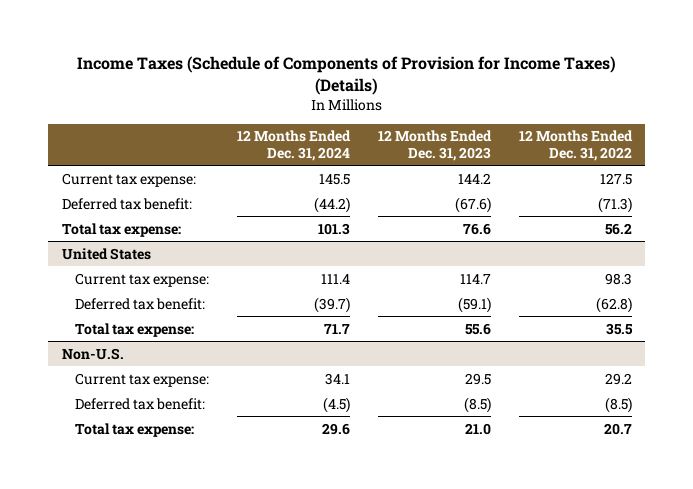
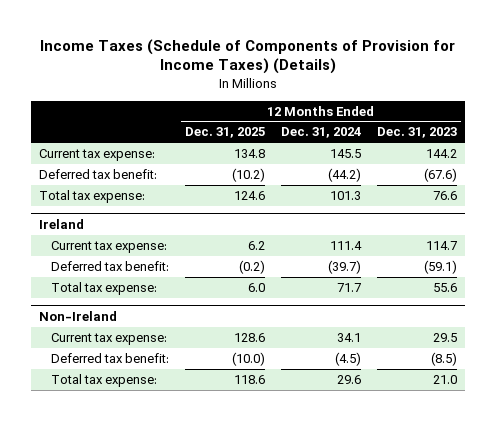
[518,130,633,161] 12 Months Ended Dec. 31, 2022 -> none
none -> [185,127,266,139] Dec. 31, 2025
[61,247,151,260] United States -> [38,218,84,229] Ireland
[61,347,124,360] Non-U.S. -> [38,310,117,321] Non-Ireland

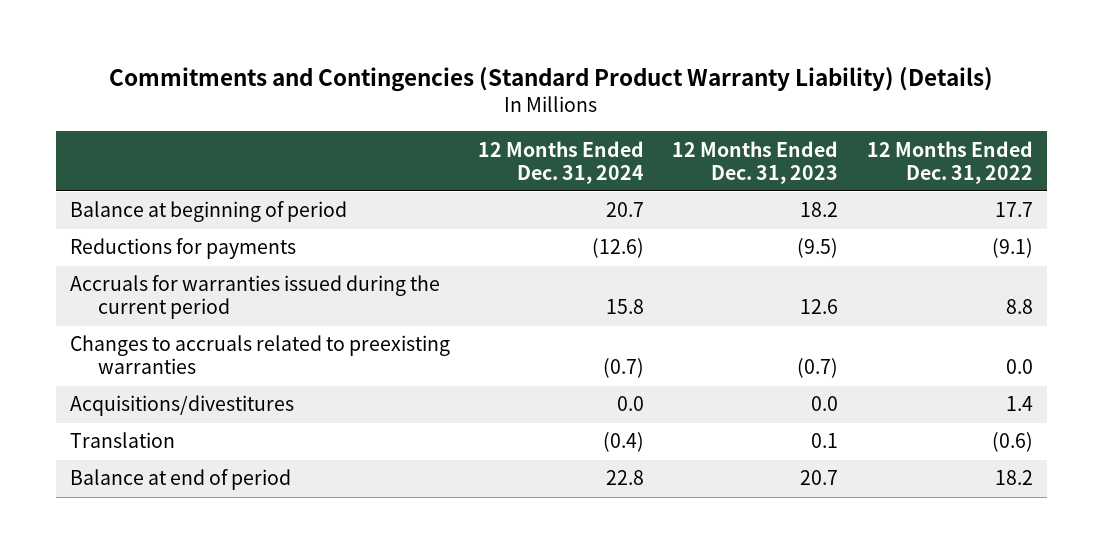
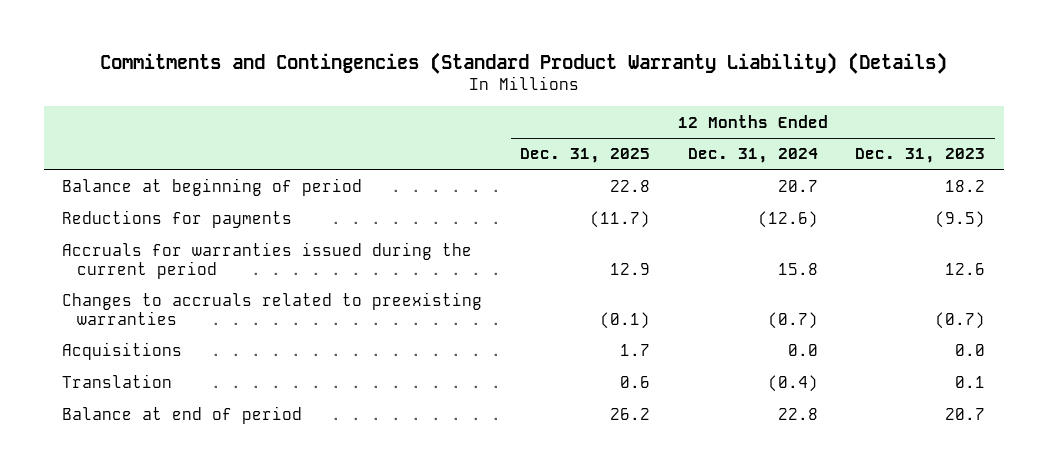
[866,140,1033,184] 12 Months Ended Dec. 31, 2022 -> none
none -> [519,148,650,164] Dec. 31, 2025
[69,395,294,417] Acquisitions/divestitures -> [62,342,183,361] Acquisitions

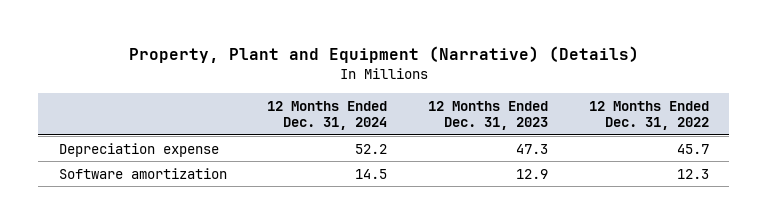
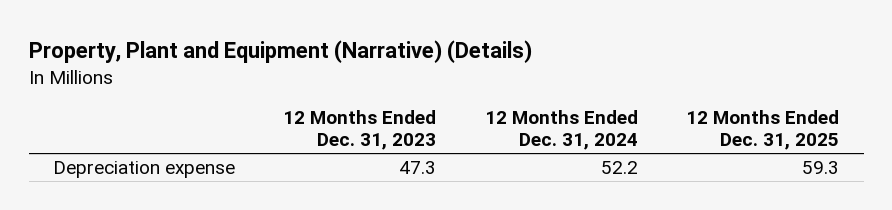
[588,100,709,131] 12 Months Ended Dec. 31, 2022 -> none
none -> [686,109,840,151] 12 Months Ended Dec. 31, 2025
[58,167,227,179] Software amortization -> none

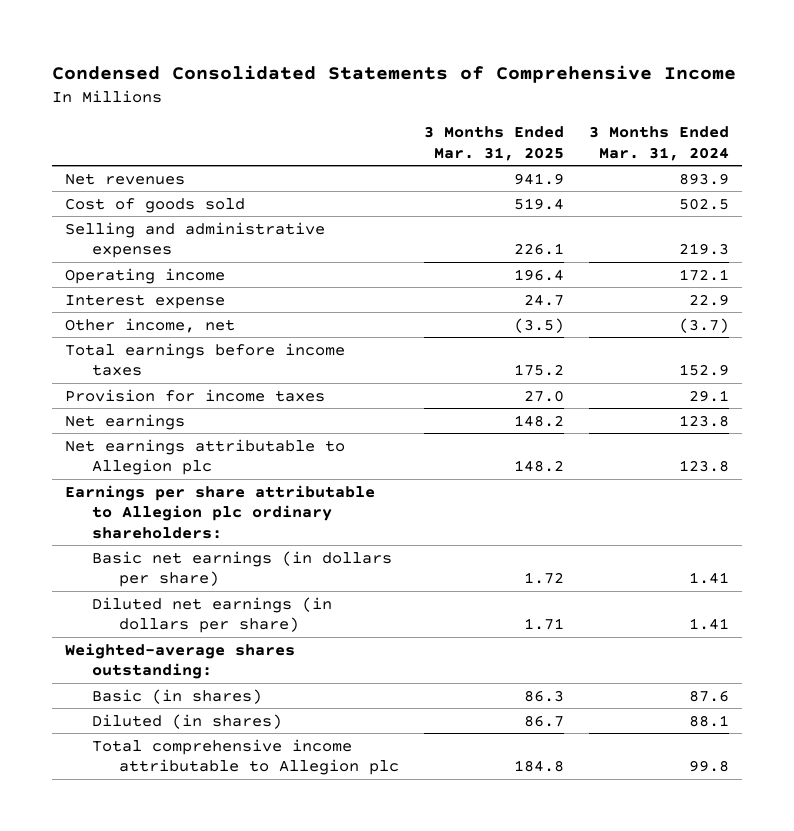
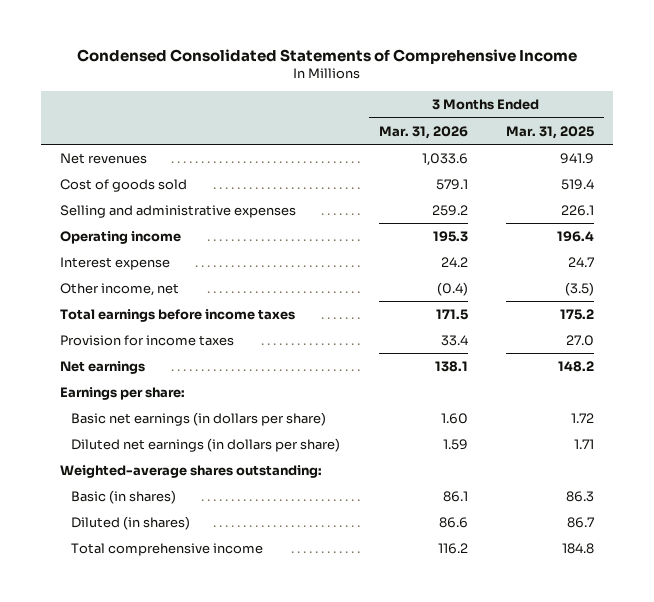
[589,126,730,161] 3 Months Ended Mar. 31, 2024 -> none
none -> [378,125,468,139] Mar. 31, 2026
[64,438,345,476] Net earnings attributable to Allegion plc -> none
[64,484,375,540] Earnings per share attributable to Allegion plc ordinary shareholders: -> [59,386,185,400] Earnings per share:
[91,738,400,776] Total comprehensive income attributable to Allegion plc -> [71,542,264,556] Total comprehensive income

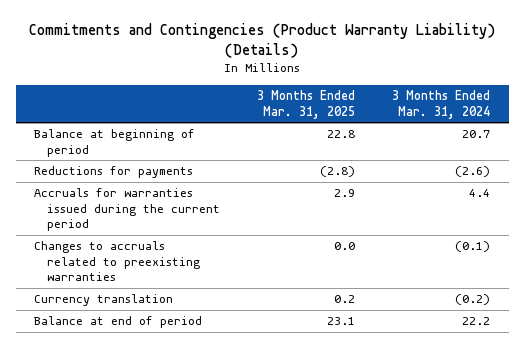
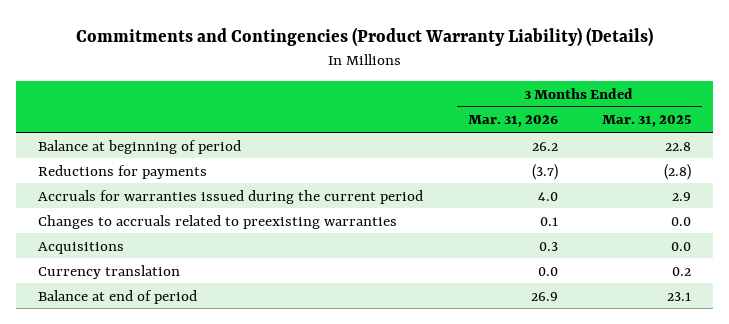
[391,90,490,119] 3 Months Ended Mar. 31, 2024 -> none
none -> [467,115,558,128] Mar. 31, 2026
none -> [38,241,125,254] Acquisitions

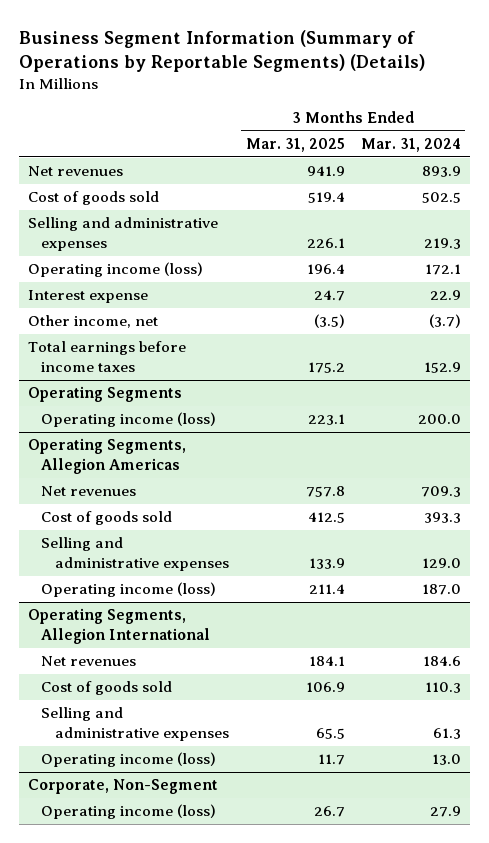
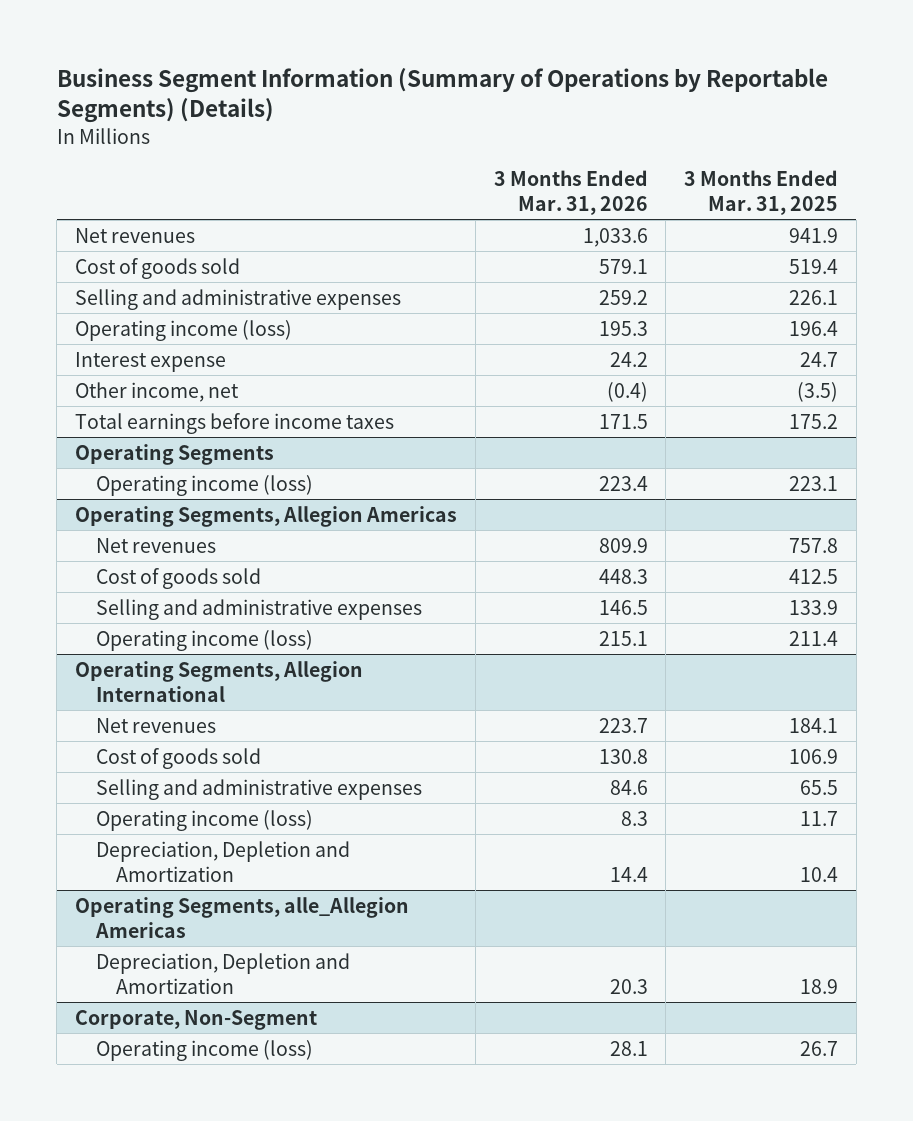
[361,138,462,153] Mar. 31, 2024 -> none
none -> [493,169,648,215] 3 Months Ended Mar. 31, 2026
none -> [95,840,350,882] Depreciation, Depletion and Amortization
none -> [75,896,410,938] Operating Segments, alle_Allegion Americas
none -> [95,952,350,994] Depreciation, Depletion and Amortization

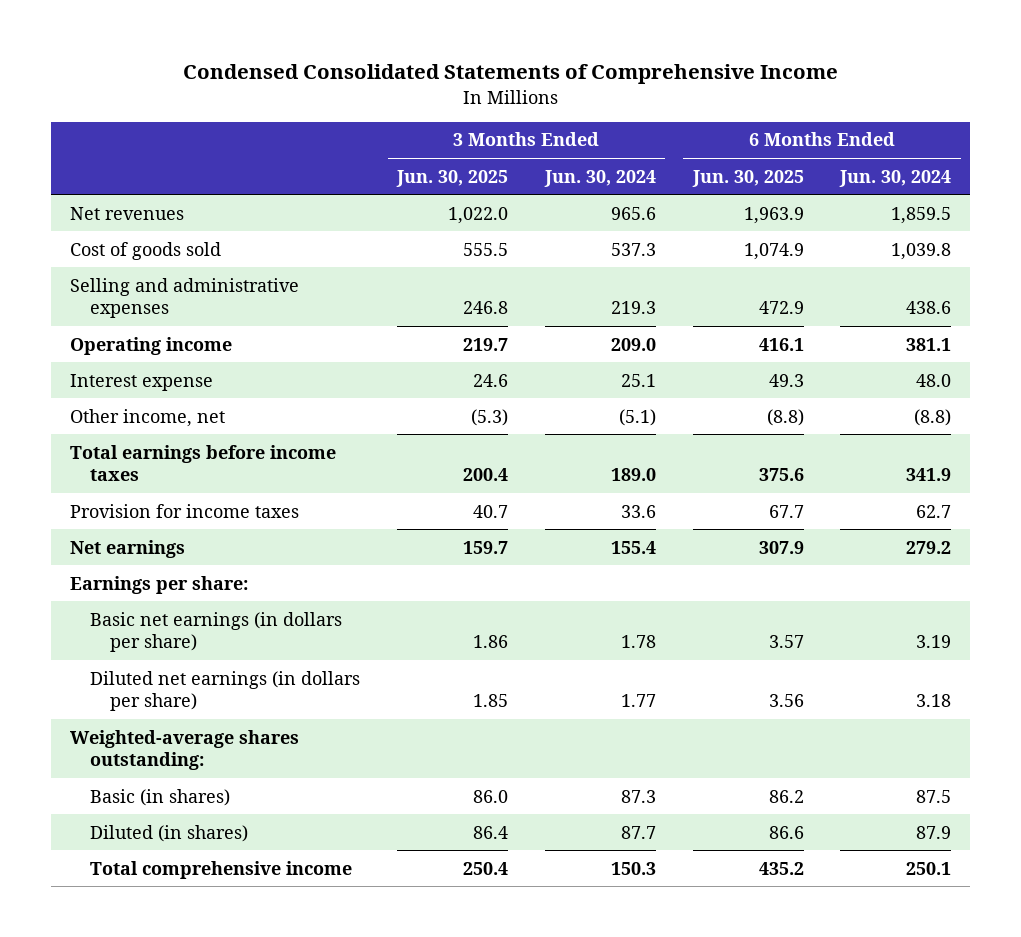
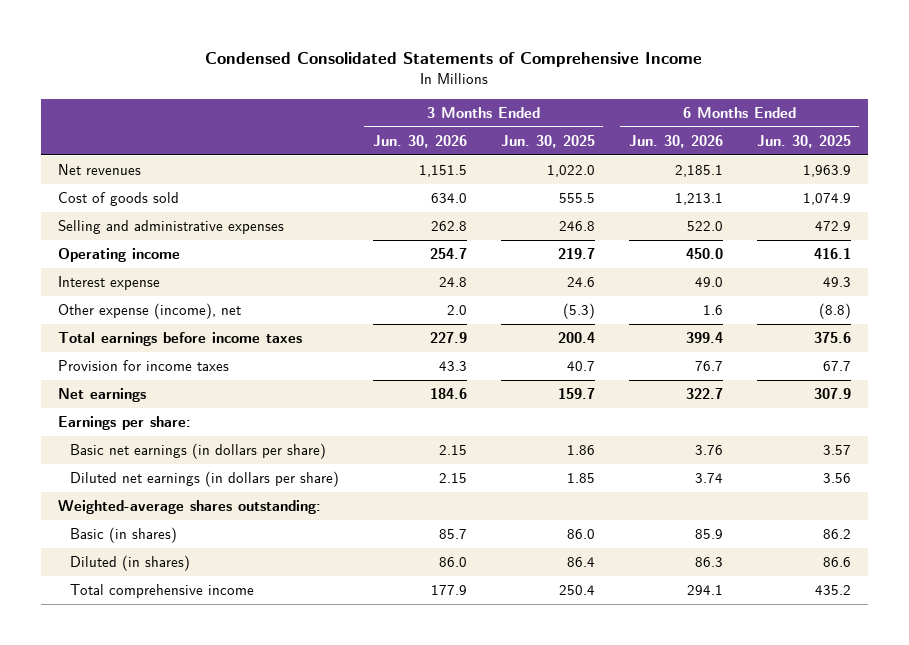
[543,169,656,187] Jun. 30, 2024 -> none
[839,169,952,187] Jun. 30, 2024 -> none
none -> [372,134,467,148] Jun. 30, 2026
none -> [628,134,723,148] Jun. 30, 2026
[69,408,225,427] Other income, net -> [57,303,241,320] Other expense (income), net

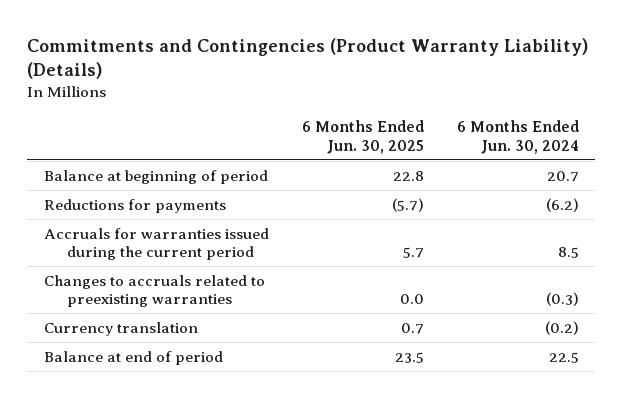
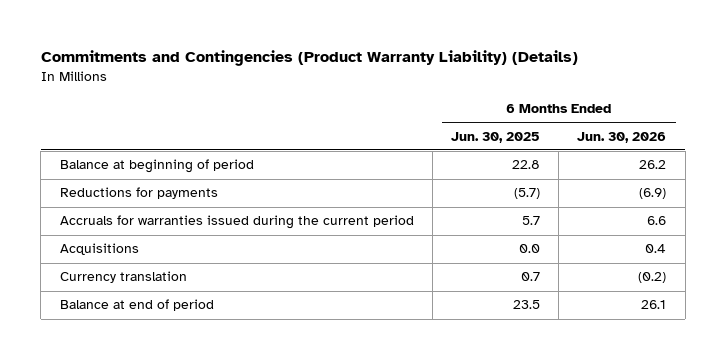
[456,120,579,154] 6 Months Ended Jun. 30, 2024 -> none
none -> [577,131,667,143] Jun. 30, 2026
[43,274,265,308] Changes to accruals related to preexisting warranties -> none
none -> [59,243,139,256] Acquisitions

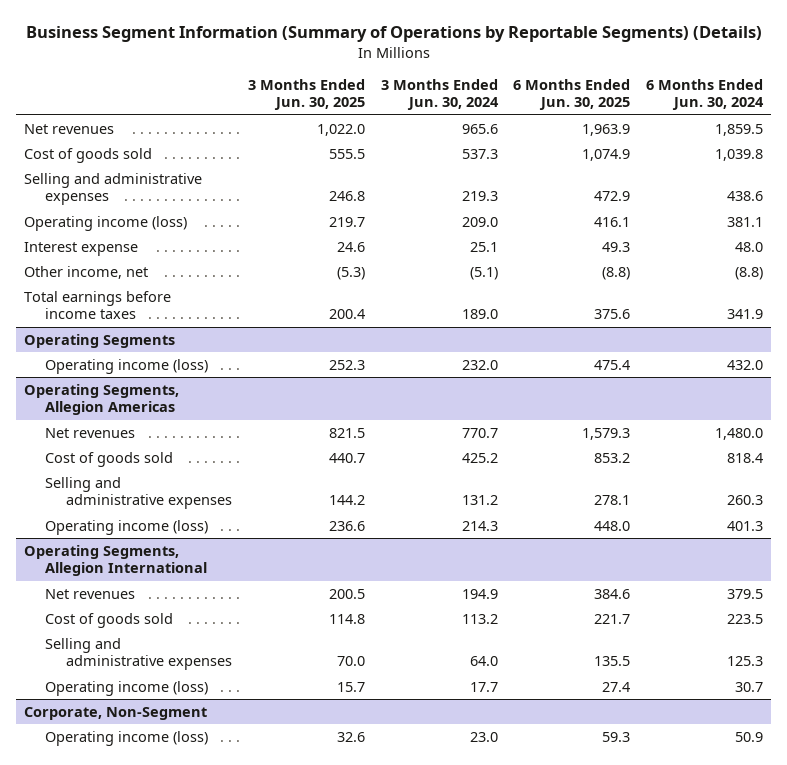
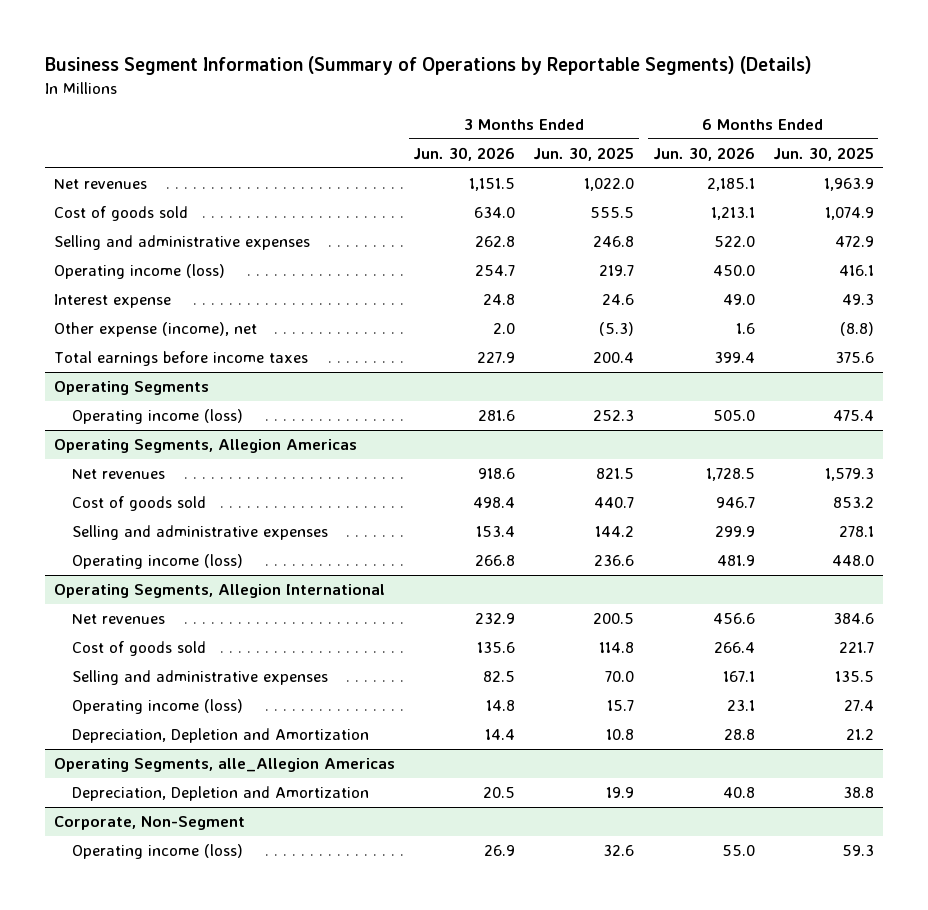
[380,78,499,111] 3 Months Ended Jun. 30, 2024 -> none
[646,78,765,111] 6 Months Ended Jun. 30, 2024 -> none
none -> [413,146,516,161] Jun. 30, 2026
none -> [652,146,755,161] Jun. 30, 2026
[23,265,148,279] Other income, net -> [54,321,258,337] Other expense (income), net
none -> [71,727,369,743] Depreciation, Depletion and Amortization
none -> [54,757,396,772] Operating Segments, alle_Allegion Americas
none -> [71,785,369,801] Depreciation, Depletion and Amortization

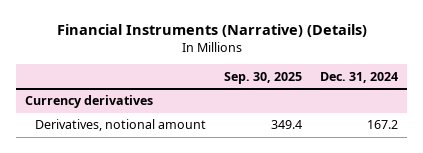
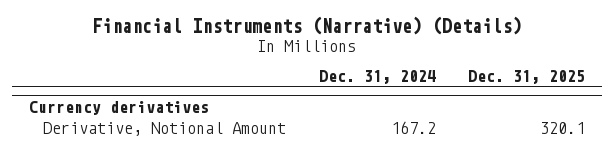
[224,71,303,84] Sep. 30, 2025 -> none
none -> [468,70,586,85] Dec. 31, 2025
[34,119,206,132] Derivatives, notional amount -> [42,121,286,136] Derivative, Notional Amount

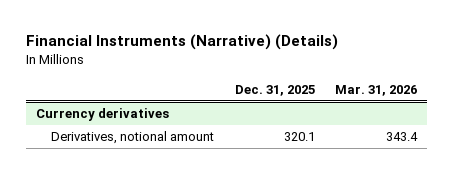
[318,70,436,85] Dec. 31, 2024 -> none
none -> [335,84,418,96] Mar. 31, 2026
[42,121,286,136] Derivative, Notional Amount -> [51,131,215,145] Derivatives, notional amount

